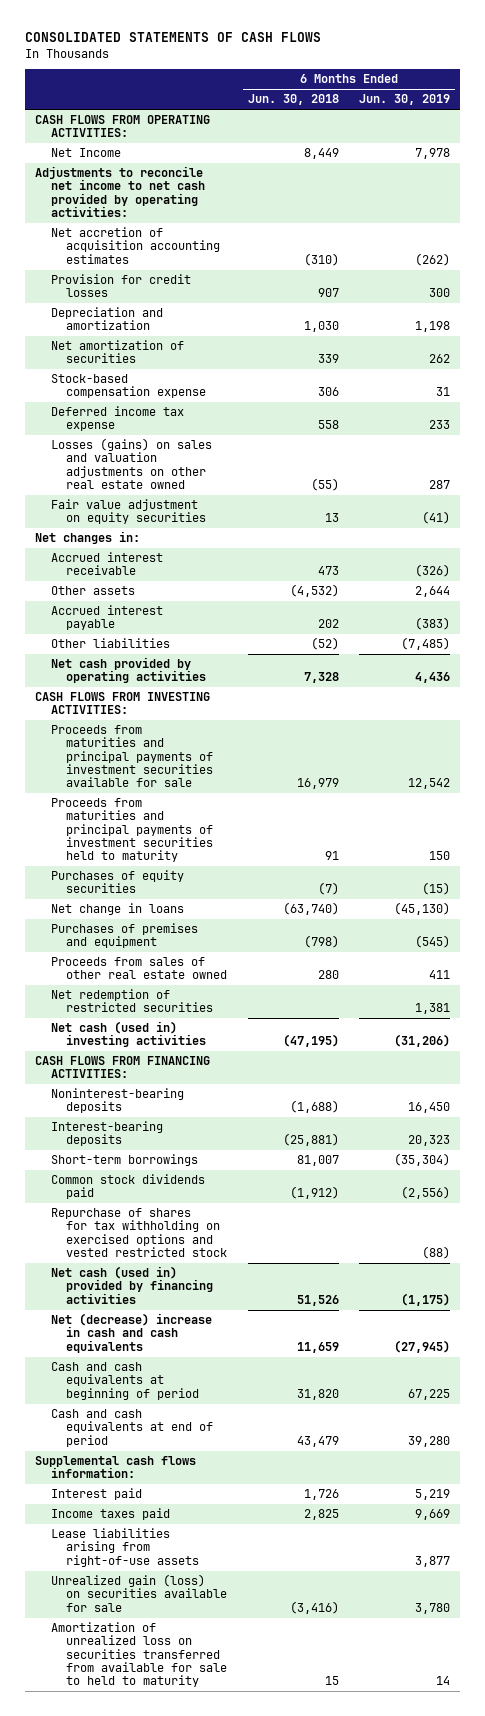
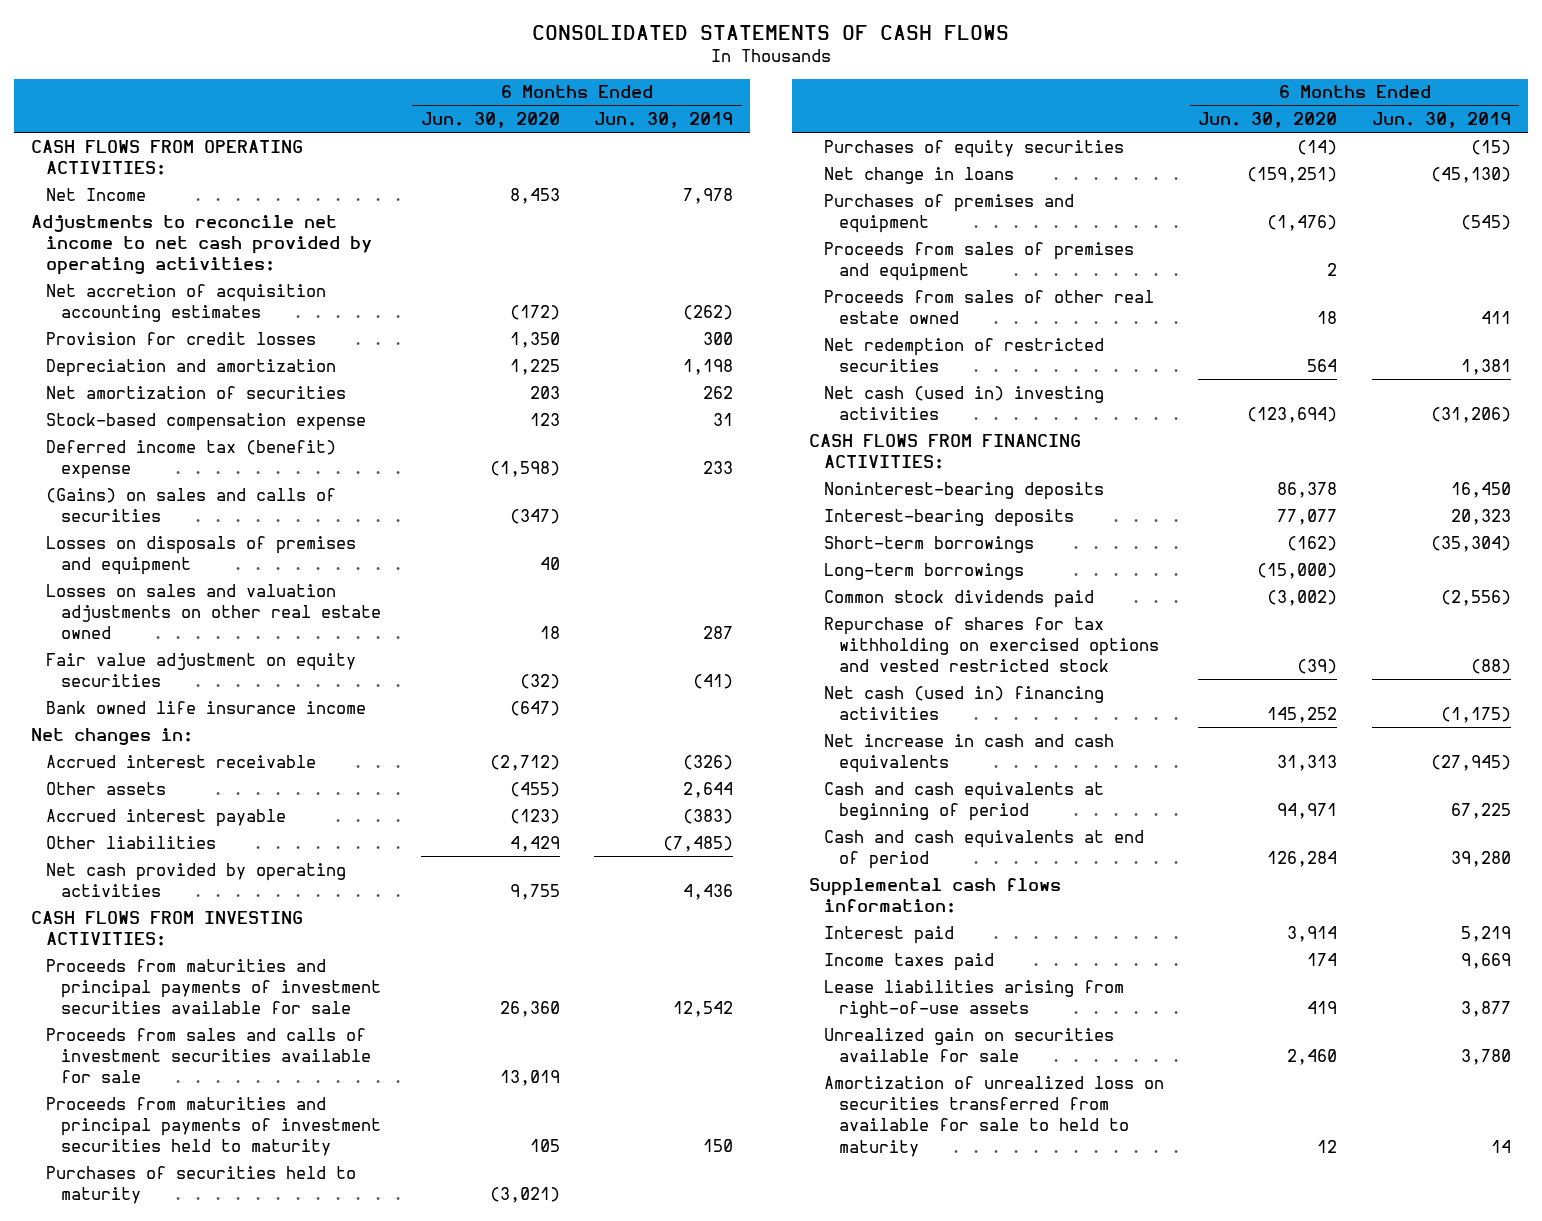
[247,94,339,106] Jun. 30, 2018 -> none
none -> [420,112,560,129] Jun. 30, 2020
[50,406,184,432] Deferred income tax expense -> [46,439,337,479] Deferred income tax (benefit) expense
none -> [46,487,337,522] (Gains) on sales and calls of securities
none -> [46,535,357,575] Losses on disposals of premises and equipment
[50,438,212,489] Losses (gains) on sales and valuation adjustments on other real estate owned -> [46,583,382,640] Losses on sales and valuation adjustments on other real estate owned
none -> [46,700,367,714] Bank owned life insurance income
none -> [46,1027,372,1084] Proceeds from sales and calls of investment securities available for sale
none -> [46,1165,357,1204] Purchases of securities held to maturity
none -> [823,241,1134,281] Proceeds from sales of premises and equipment
none -> [823,562,1024,580] Long-term borrowings
[50,1266,214,1304] Net cash (used in) provided by financing activities -> [823,685,1104,720] Net cash (used in) financing activities
[50,1313,212,1353] Net (decrease) increase in cash and cash equivalents -> [823,733,1114,773] Net increase in cash and cash equivalents
[50,1574,228,1612] Unrealized gain (loss) on securities available for sale -> [823,1027,1114,1062] Unrealized gain on securities available for sale

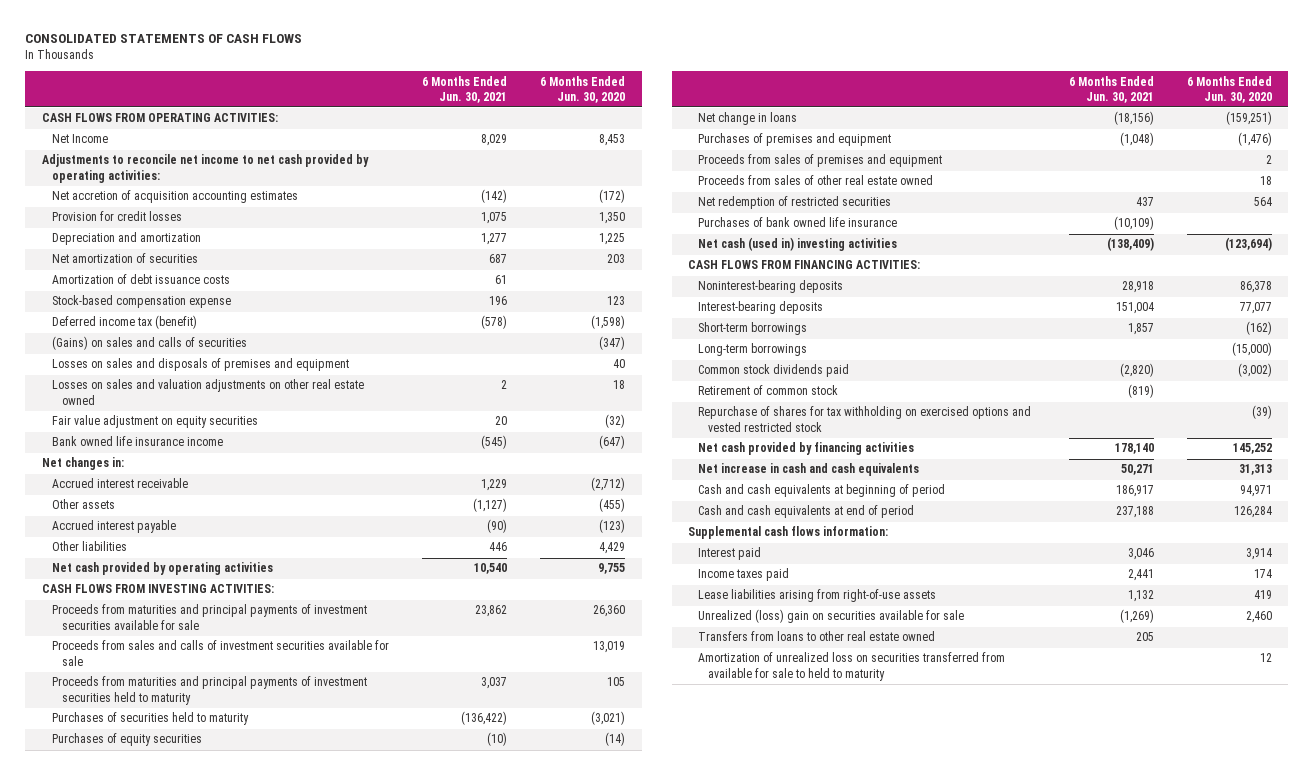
[594,112,734,129] Jun. 30, 2019 -> none
none -> [422,75,508,103] 6 Months Ended Jun. 30, 2021
none -> [51,274,230,285] Amortization of debt issuance costs
[46,439,337,479] Deferred income tax (benefit) expense -> [51,315,197,330] Deferred income tax (benefit)
[46,535,357,575] Losses on disposals of premises and equipment -> [51,358,349,372] Losses on sales and disposals of premises and equipment
none -> [698,217,898,228] Purchases of bank owned life insurance
none -> [698,385,839,396] Retirement of common stock
[823,685,1104,720] Net cash (used in) financing activities -> [698,442,915,456] Net cash provided by financing activities
[823,1027,1114,1062] Unrealized gain on securities available for sale -> [698,609,965,624] Unrealized (loss) gain on securities available for sale
none -> [698,631,936,642] Transfers from loans to other real estate owned

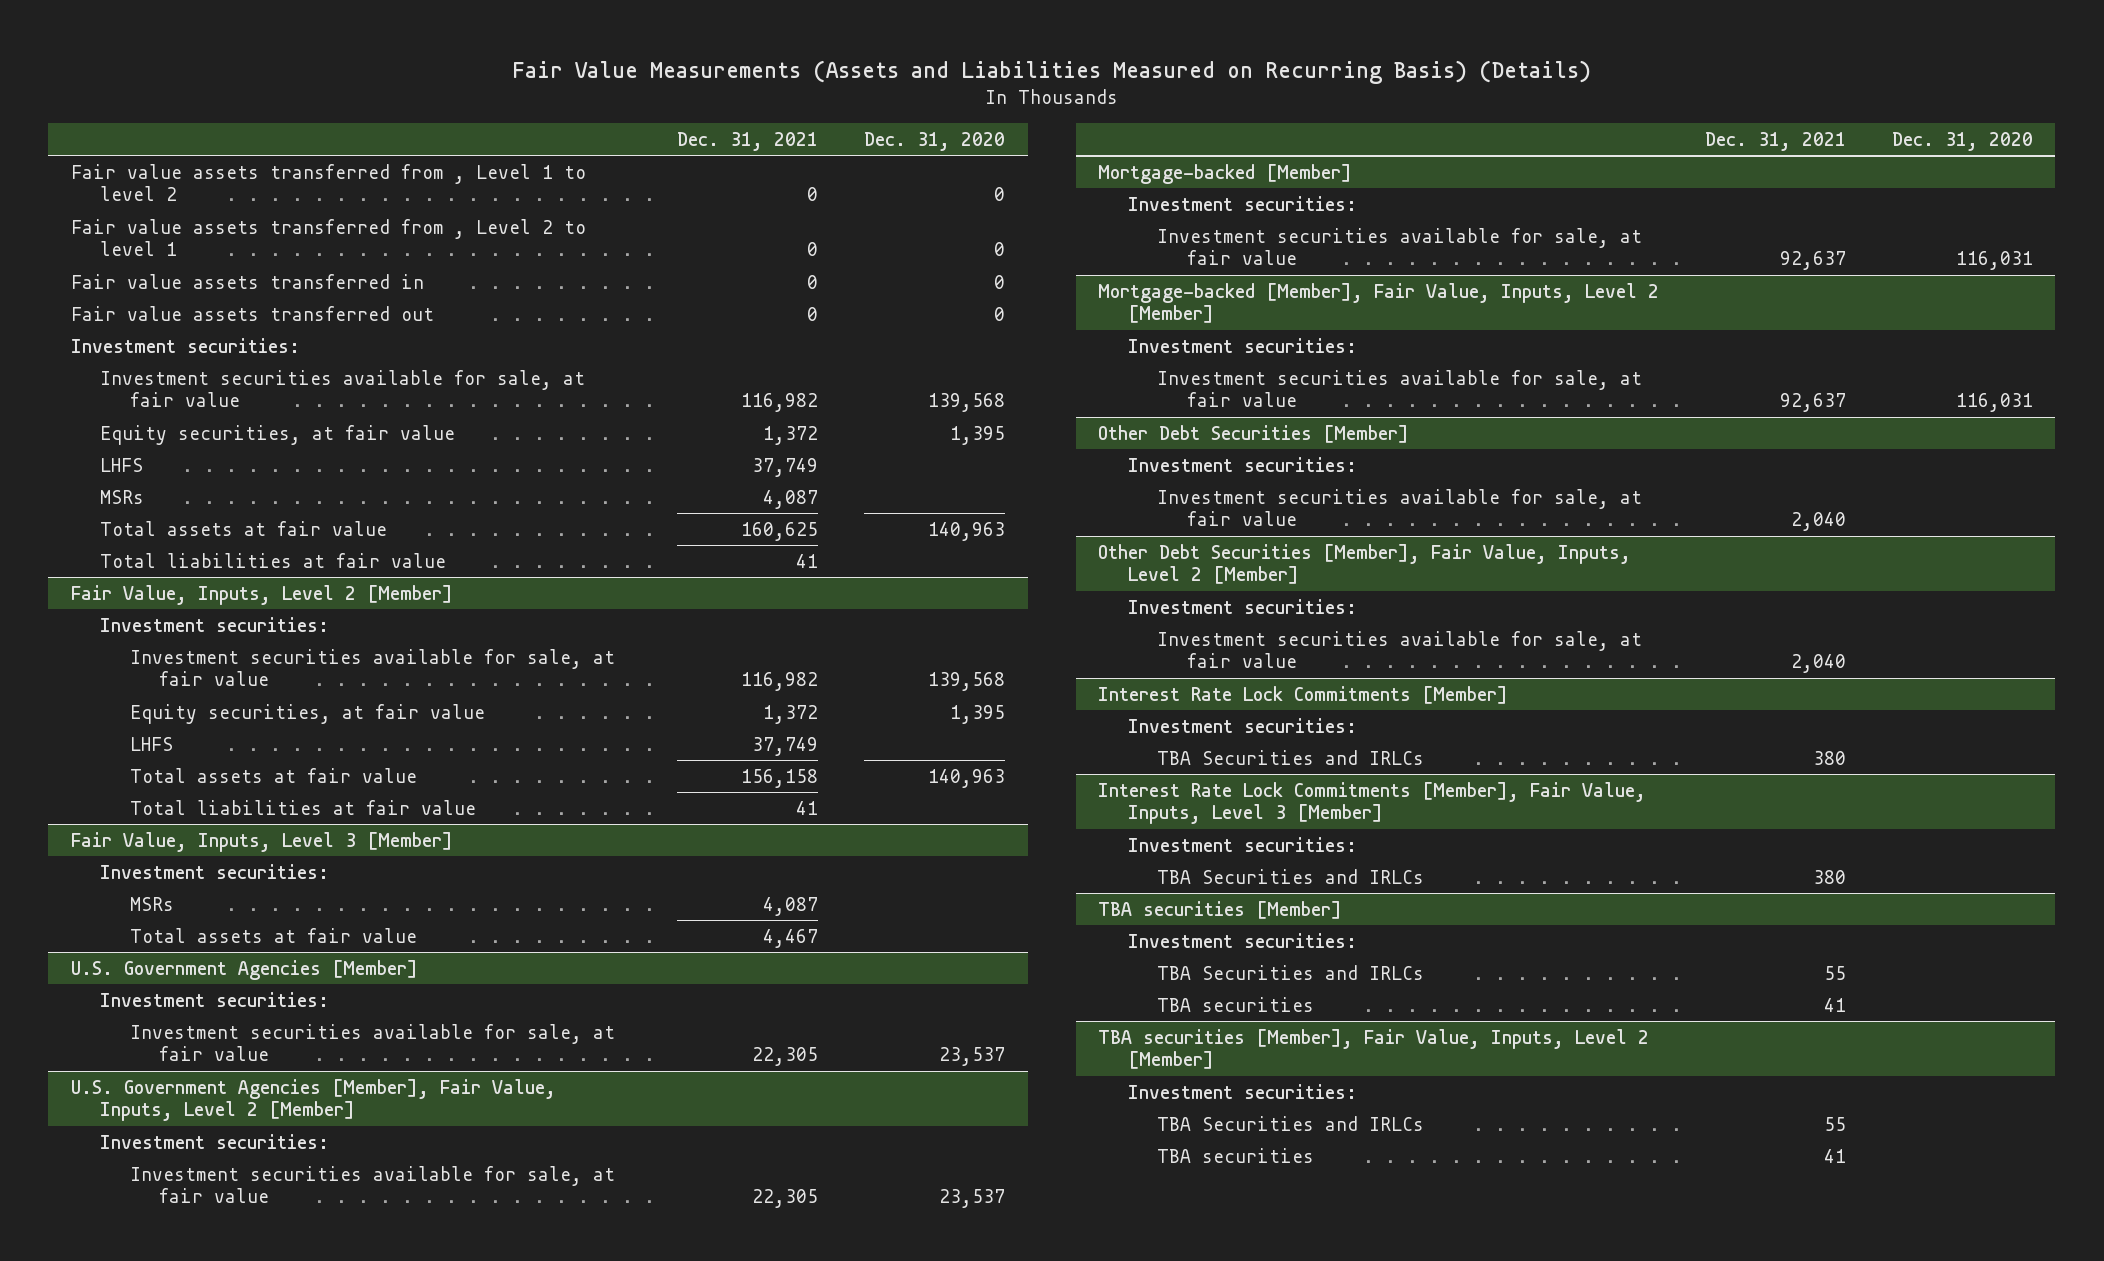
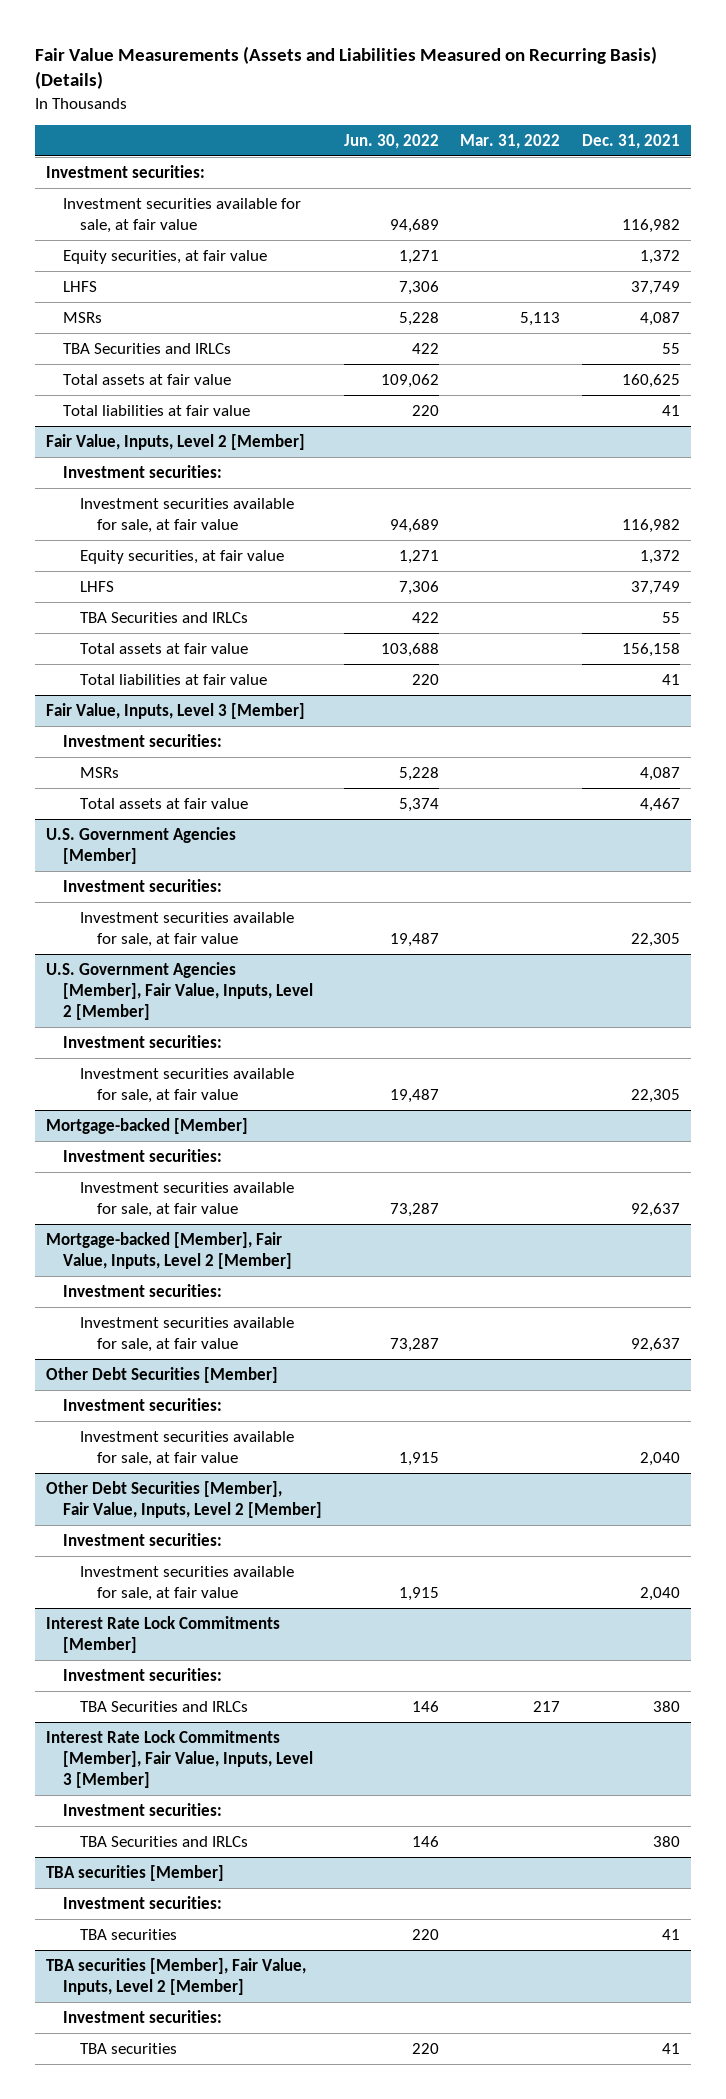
[864,131,1006,151] Dec. 31, 2020 -> none
none -> [343,133,439,149] Jun. 30, 2022
none -> [460,133,561,149] Mar. 31, 2022
[70,163,586,202] Fair value assets transferred from , Level 1 to level 2 -> none
[70,218,586,257] Fair value assets transferred from , Level 2 to level 1 -> none
[70,273,424,289] Fair value assets transferred in -> none
[70,305,434,321] Fair value assets transferred out -> none
none -> [62,342,231,354] TBA Securities and IRLCs
none -> [80,611,249,623] TBA Securities and IRLCs
[1157,964,1425,980] TBA Securities and IRLCs -> none
[1157,1115,1425,1131] TBA Securities and IRLCs -> none

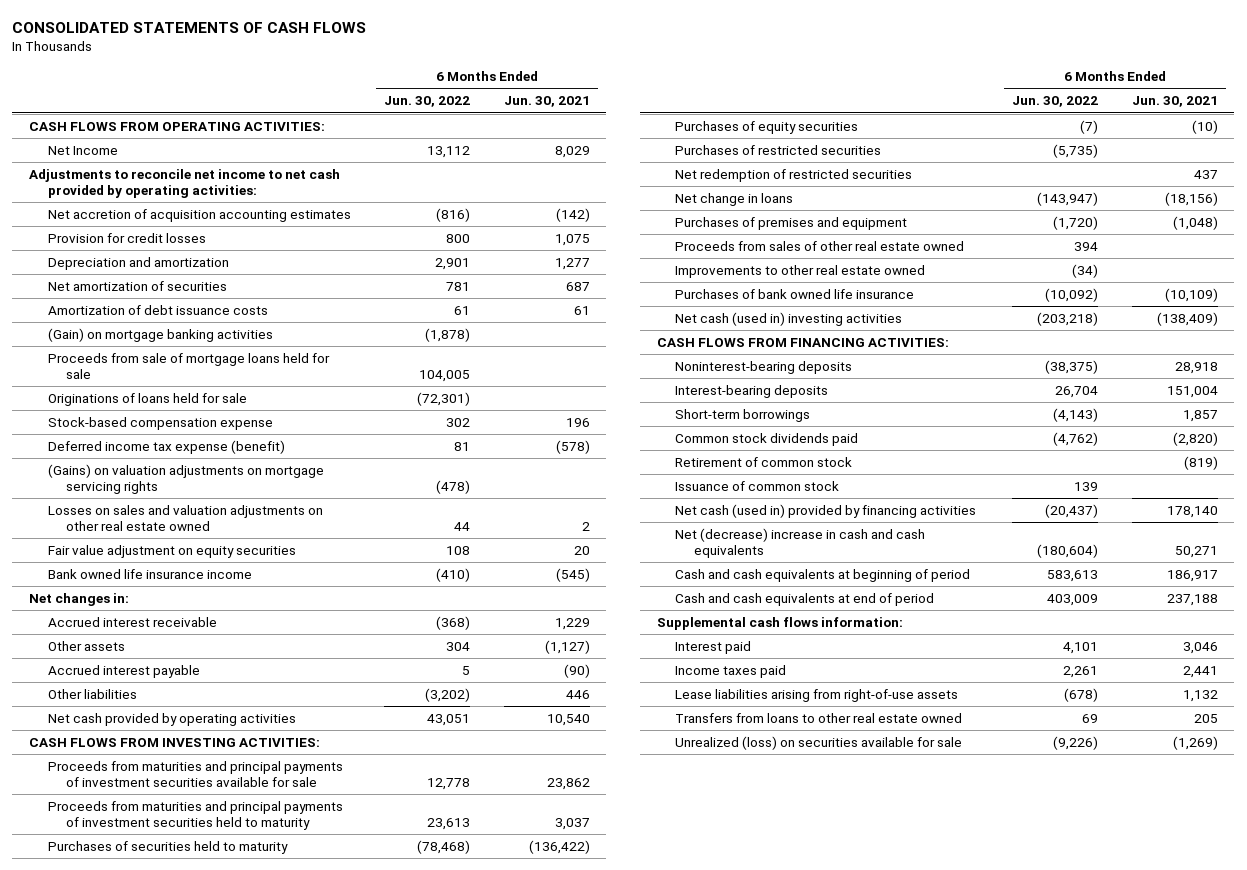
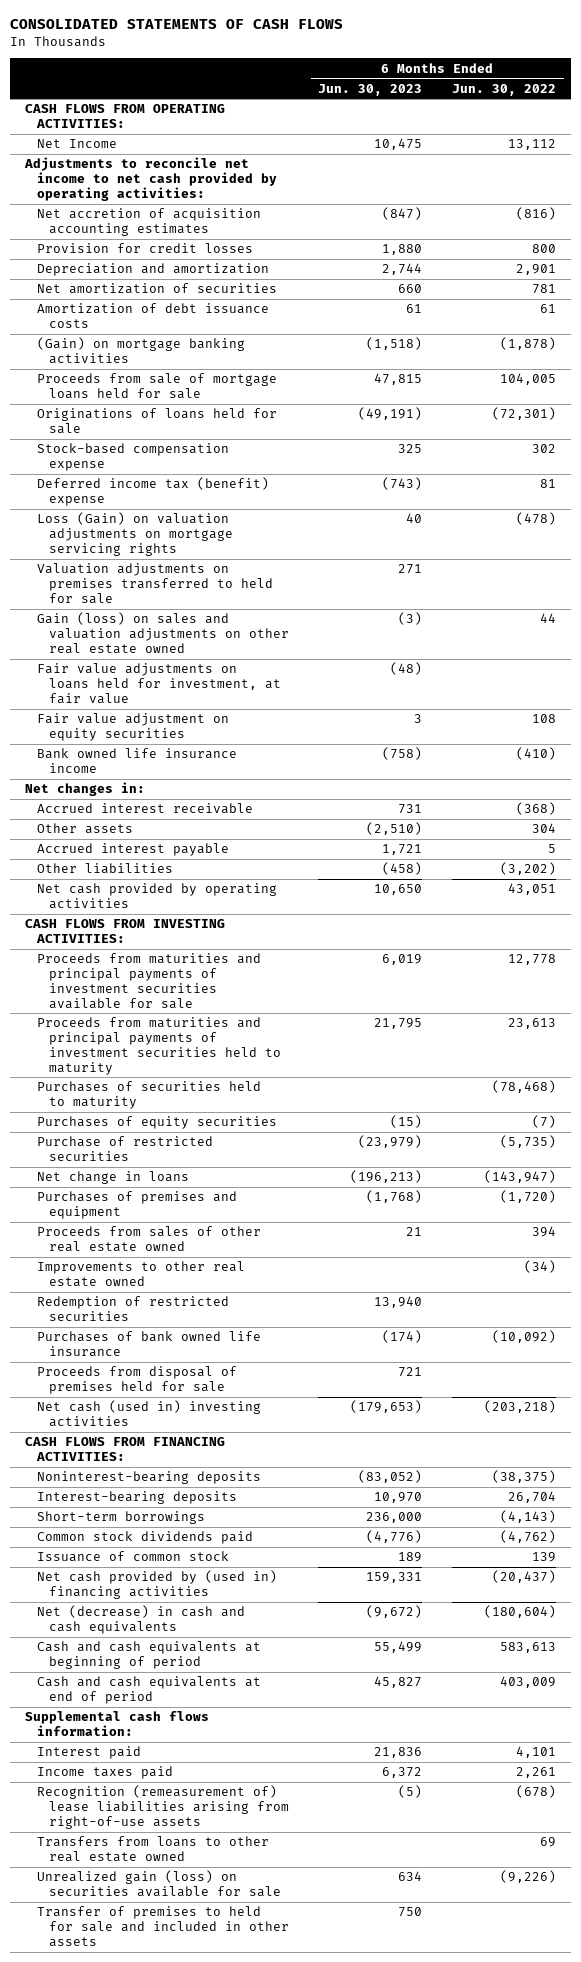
[503,96,590,108] Jun. 30, 2021 -> none
none -> [318,83,423,96] Jun. 30, 2023
[47,439,285,454] Deferred income tax expense (benefit) -> [36,477,269,507] Deferred income tax (benefit) expense
[47,463,324,494] (Gains) on valuation adjustments on mortgage servicing rights -> [36,512,233,556] Loss (Gain) on valuation adjustments on mortgage servicing rights
none -> [36,563,273,604] Valuation adjustments on premises transferred to held for sale
[47,504,323,531] Losses on sales and valuation adjustments on other real estate owned -> [36,612,289,654] Gain (loss) on sales and valuation adjustments on other real estate owned
none -> [36,663,281,704] Fair value adjustments on loans held for investment, at fair value
[675,168,913,182] Net redemption of restricted securities -> none
[675,144,882,155] Purchases of restricted securities -> [36,1136,213,1162] Purchase of restricted securities
none -> [36,1296,229,1322] Redemption of restricted securities
none -> [36,1366,237,1395] Proceeds from disposal of premises held for sale
[675,456,853,467] Retirement of common stock -> none
[675,503,977,518] Net cash (used in) provided by financing activities -> [36,1570,277,1600] Net cash provided by (used in) financing activities
[675,527,926,558] Net (decrease) increase in cash and cash equivalents -> [36,1605,245,1635] Net (decrease) in cash and cash equivalents
[675,688,959,702] Lease liabilities arising from right-of-use assets -> [36,1785,289,1829] Recognition (remeasurement of) lease liabilities arising from right-of-use assets
[675,735,963,750] Unrealized (loss) on securities available for sale -> [36,1870,281,1898] Unrealized gain (loss) on securities available for sale
none -> [36,1906,289,1947] Transfer of premises to held for sale and included in other assets

